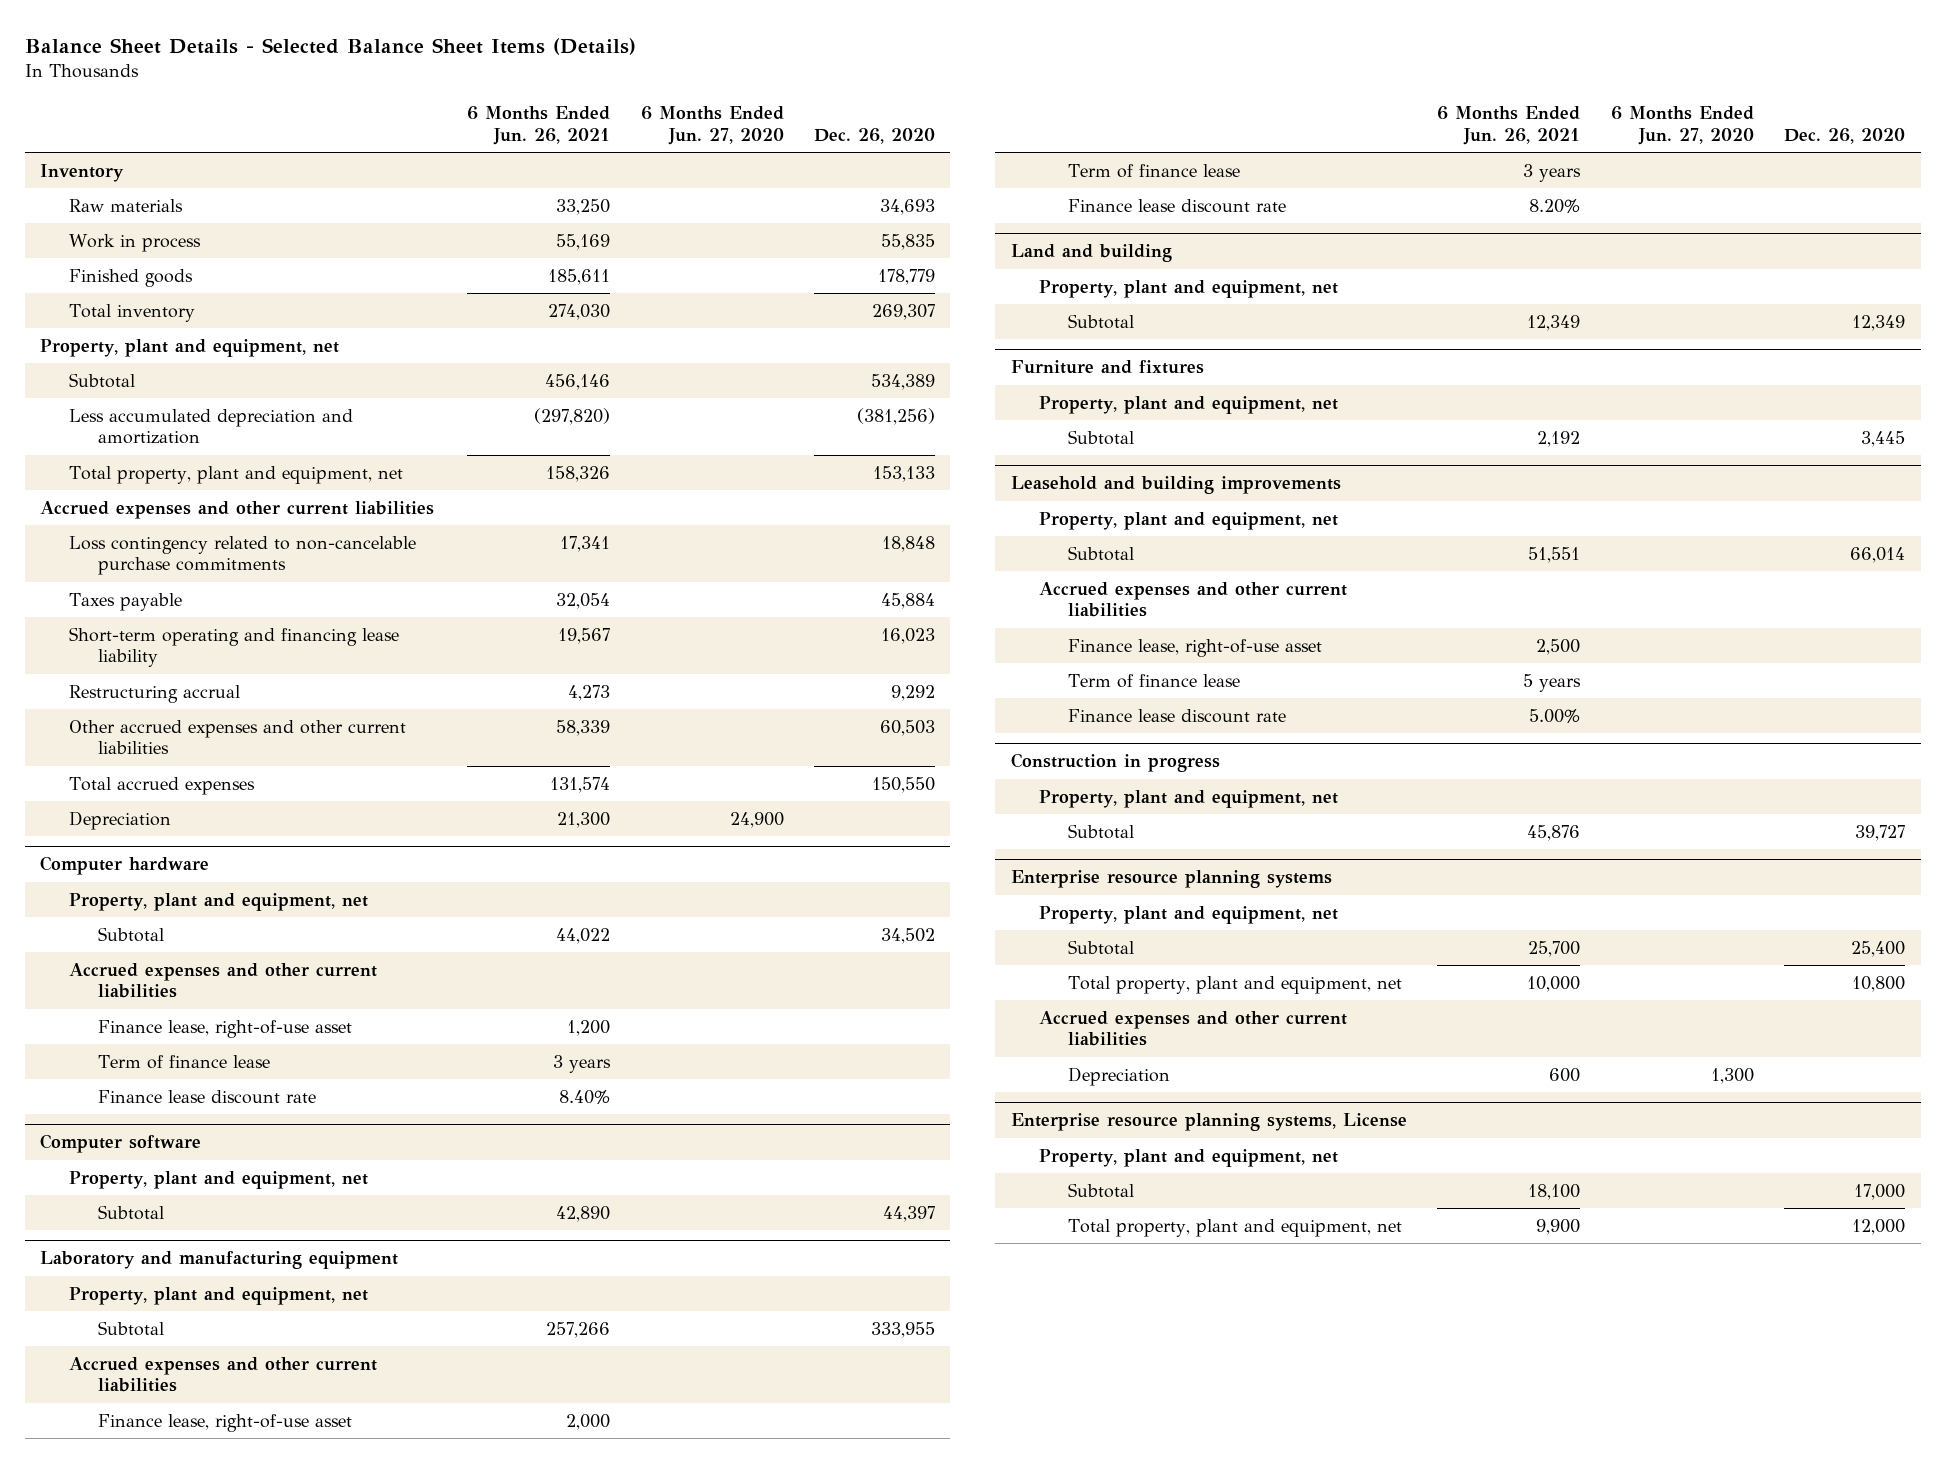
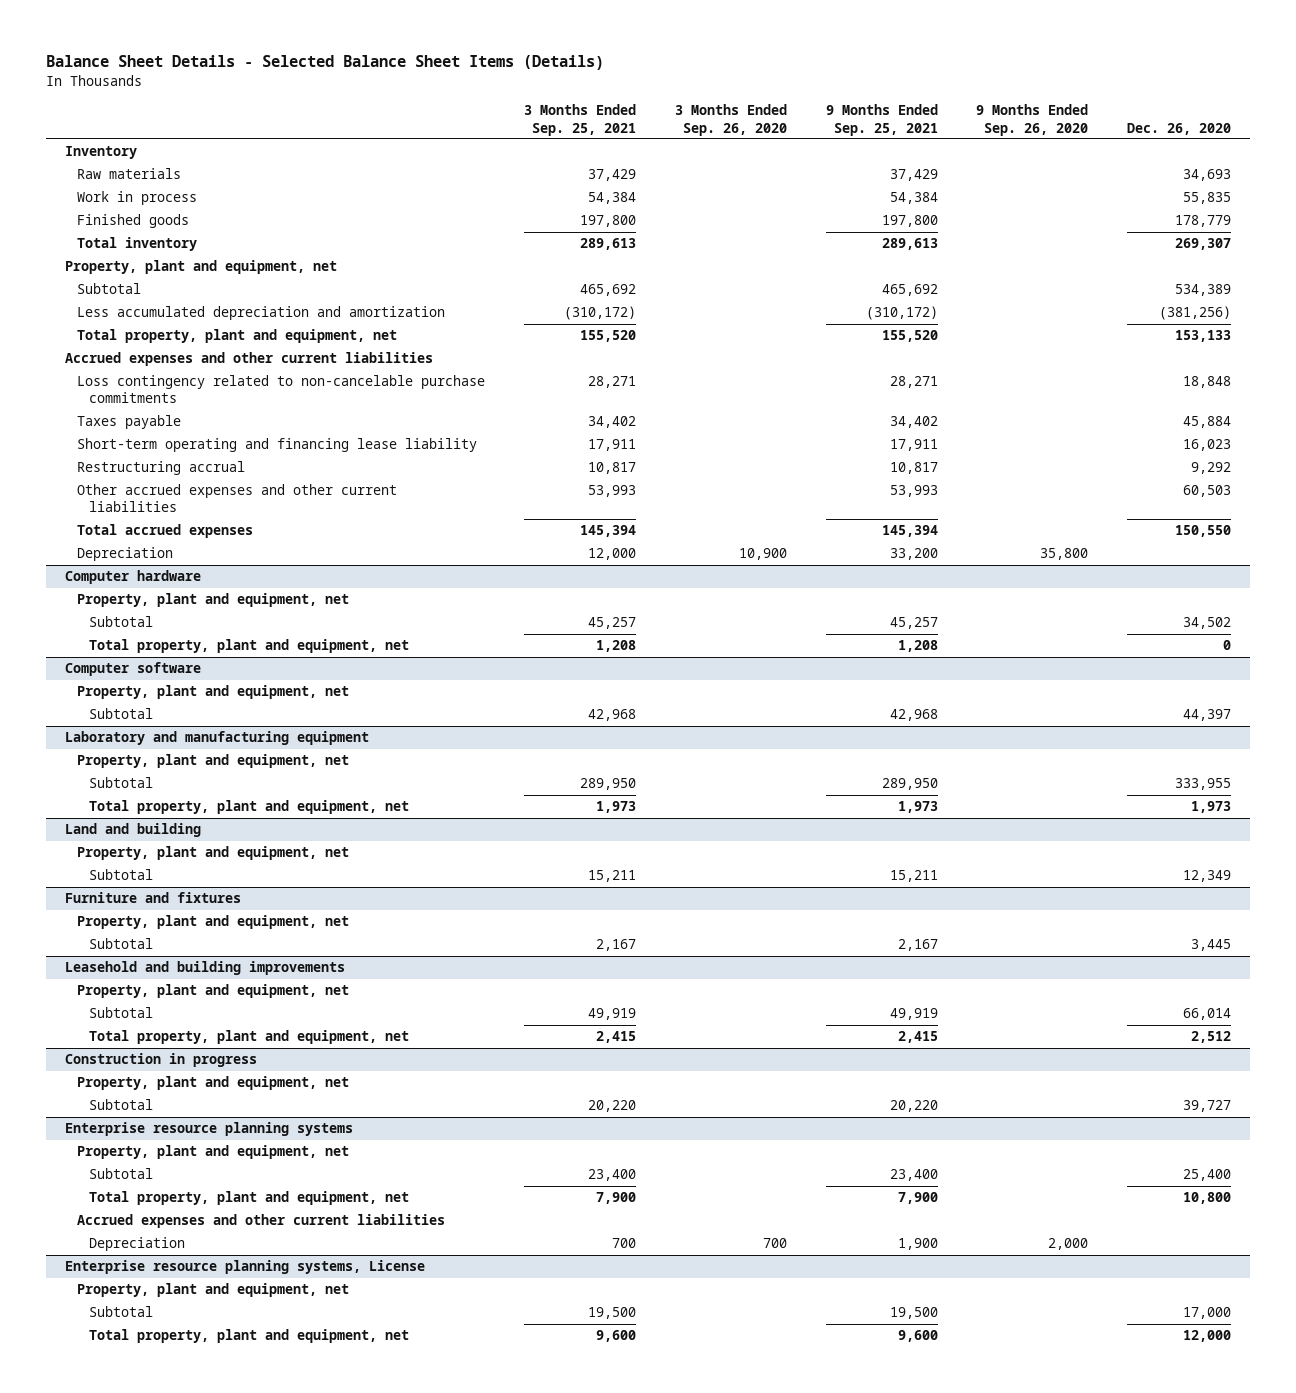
[467,106,611,145] 6 Months Ended Jun. 26, 2021 -> none
[640,106,784,145] 6 Months Ended Jun. 27, 2020 -> none
none -> [523,104,636,136] 3 Months Ended Sep. 25, 2021
none -> [674,104,787,136] 3 Months Ended Sep. 26, 2020
none -> [825,104,938,136] 9 Months Ended Sep. 25, 2021
none -> [976,104,1089,136] 9 Months Ended Sep. 26, 2020
[69,962,378,999] Accrued expenses and other current liabilities -> none
[97,1019,352,1038] Finance lease, right-of-use asset -> none
[97,1054,270,1069] Term of finance lease -> none
[97,1089,316,1104] Finance lease discount rate -> none
none -> [89,639,410,654] Total property, plant and equipment, net
[69,1356,378,1393] Accrued expenses and other current liabilities -> none
[97,1413,352,1432] Finance lease, right-of-use asset -> none
[1067,163,1240,178] Term of finance lease -> none
[1067,198,1286,213] Finance lease discount rate -> none
none -> [89,800,410,815] Total property, plant and equipment, net
[1039,581,1348,618] Accrued expenses and other current liabilities -> none
[1067,638,1322,657] Finance lease, right-of-use asset -> none
[1067,673,1240,688] Term of finance lease -> none
[1067,708,1286,723] Finance lease discount rate -> none
none -> [89,1030,410,1045] Total property, plant and equipment, net

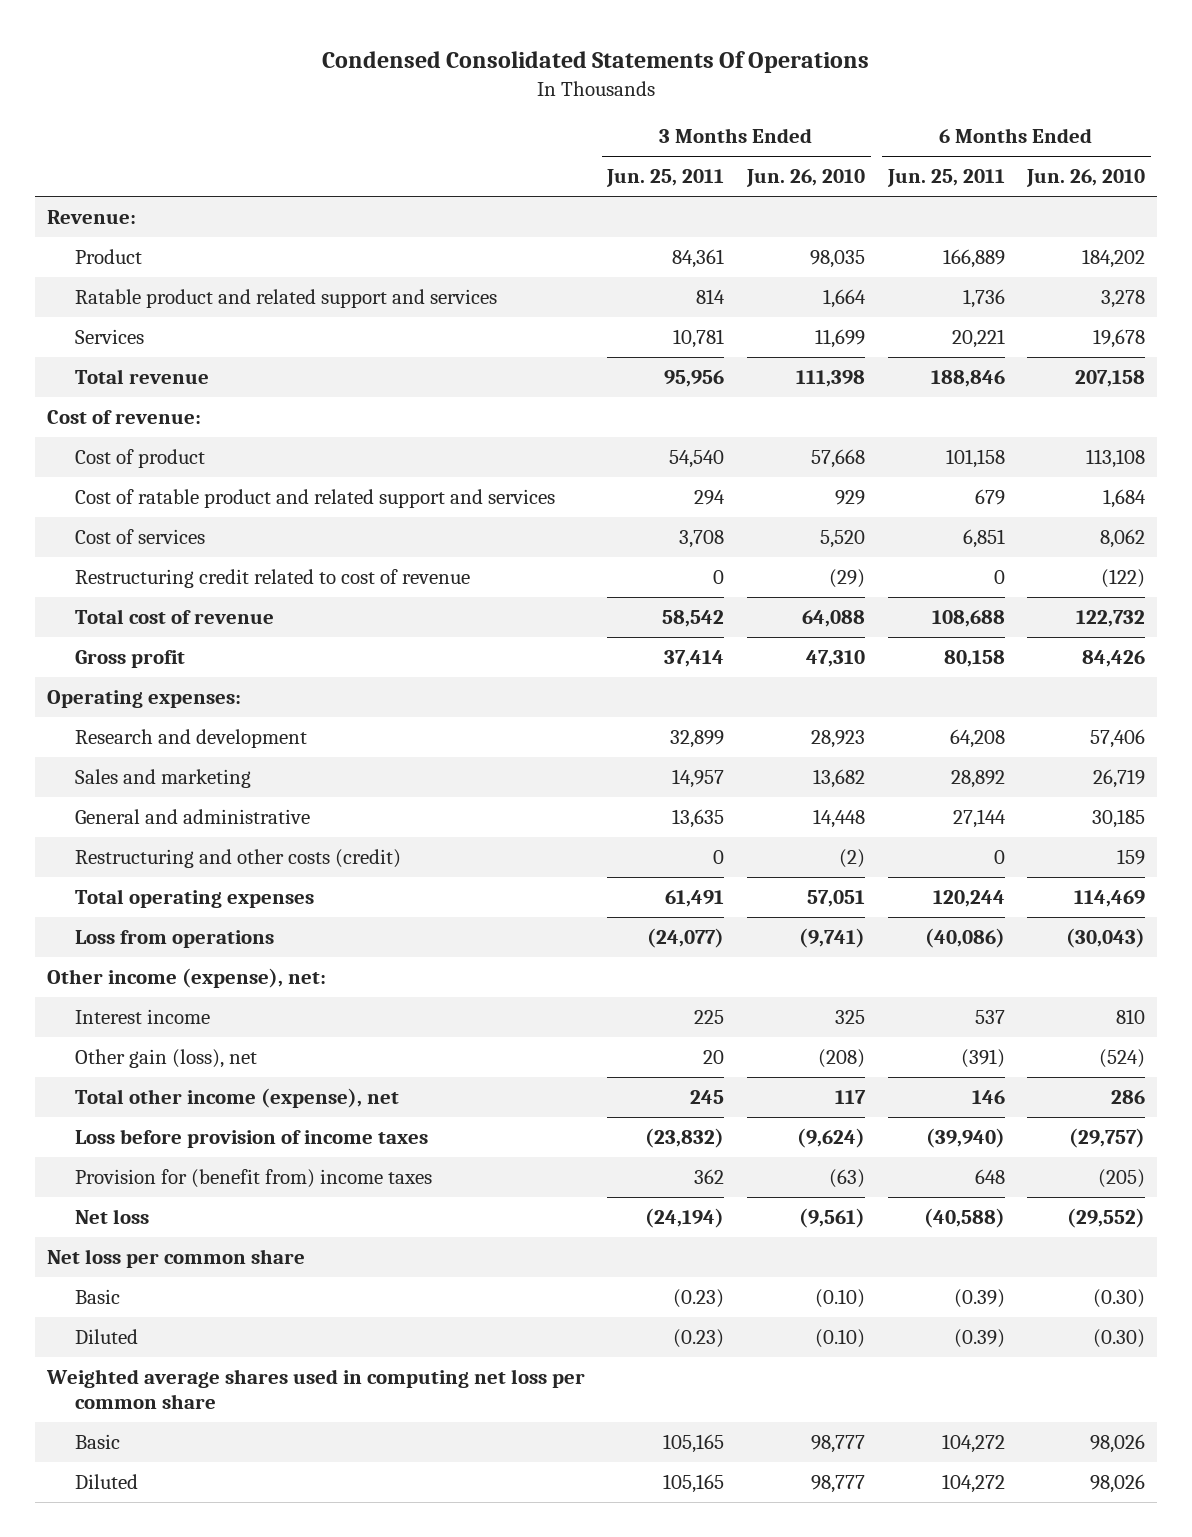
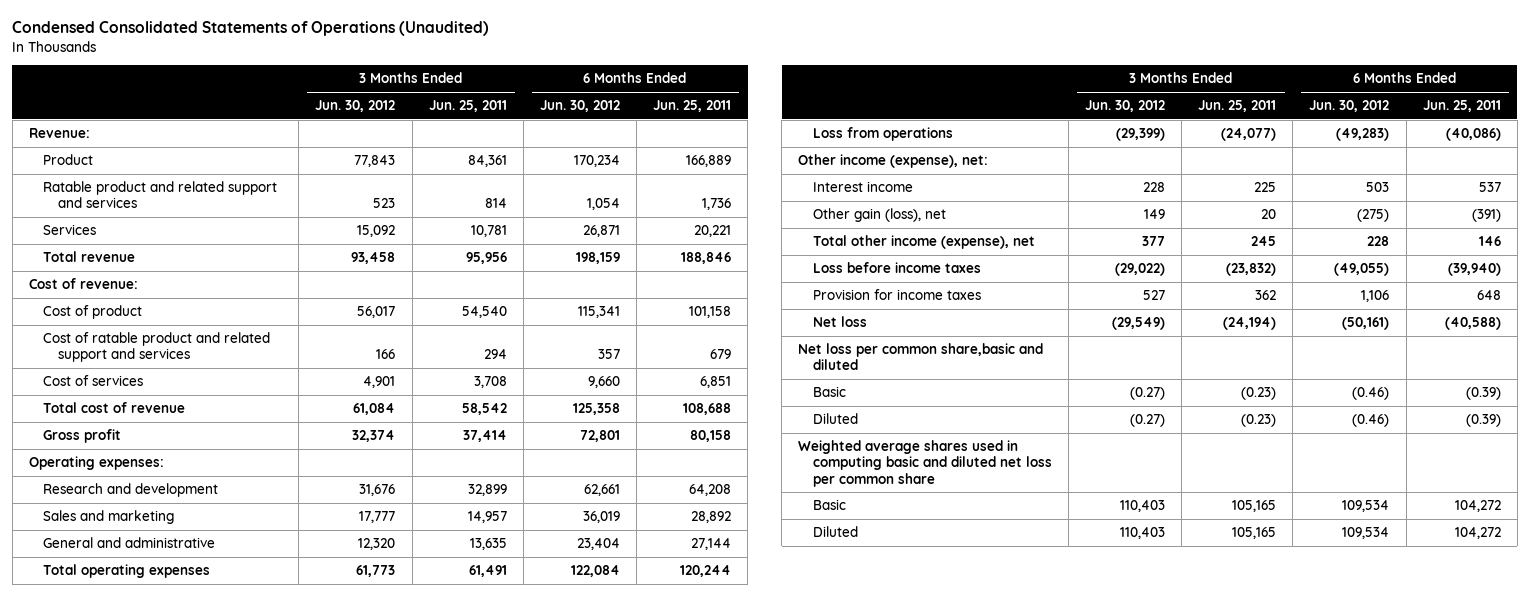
[321,50,869,73] Condensed Consolidated Statements Of Operations -> [12,21,490,37] Condensed Consolidated Statements of Operations (Unaudited)
[745,169,865,188] Jun. 26, 2010 -> none
[1026,169,1146,188] Jun. 26, 2010 -> none
none -> [315,100,396,113] Jun. 30, 2012
none -> [539,100,620,113] Jun. 30, 2012
[74,569,470,589] Restructuring credit related to cost of revenue -> none
[74,849,401,869] Restructuring and other costs (credit) -> none
[74,1129,428,1149] Loss before provision of income taxes -> [812,262,981,274] Loss before income taxes
[74,1169,432,1189] Provision for (benefit from) income taxes -> [812,289,981,301] Provision for income taxes
[46,1249,305,1269] Net loss per common share -> [798,343,1044,371] Net loss per common share,basic and diluted
[45,1369,585,1410] Weighted average shares used in computing net loss per common share -> [798,440,1052,487] Weighted average shares used in computing basic and diluted net loss per common share

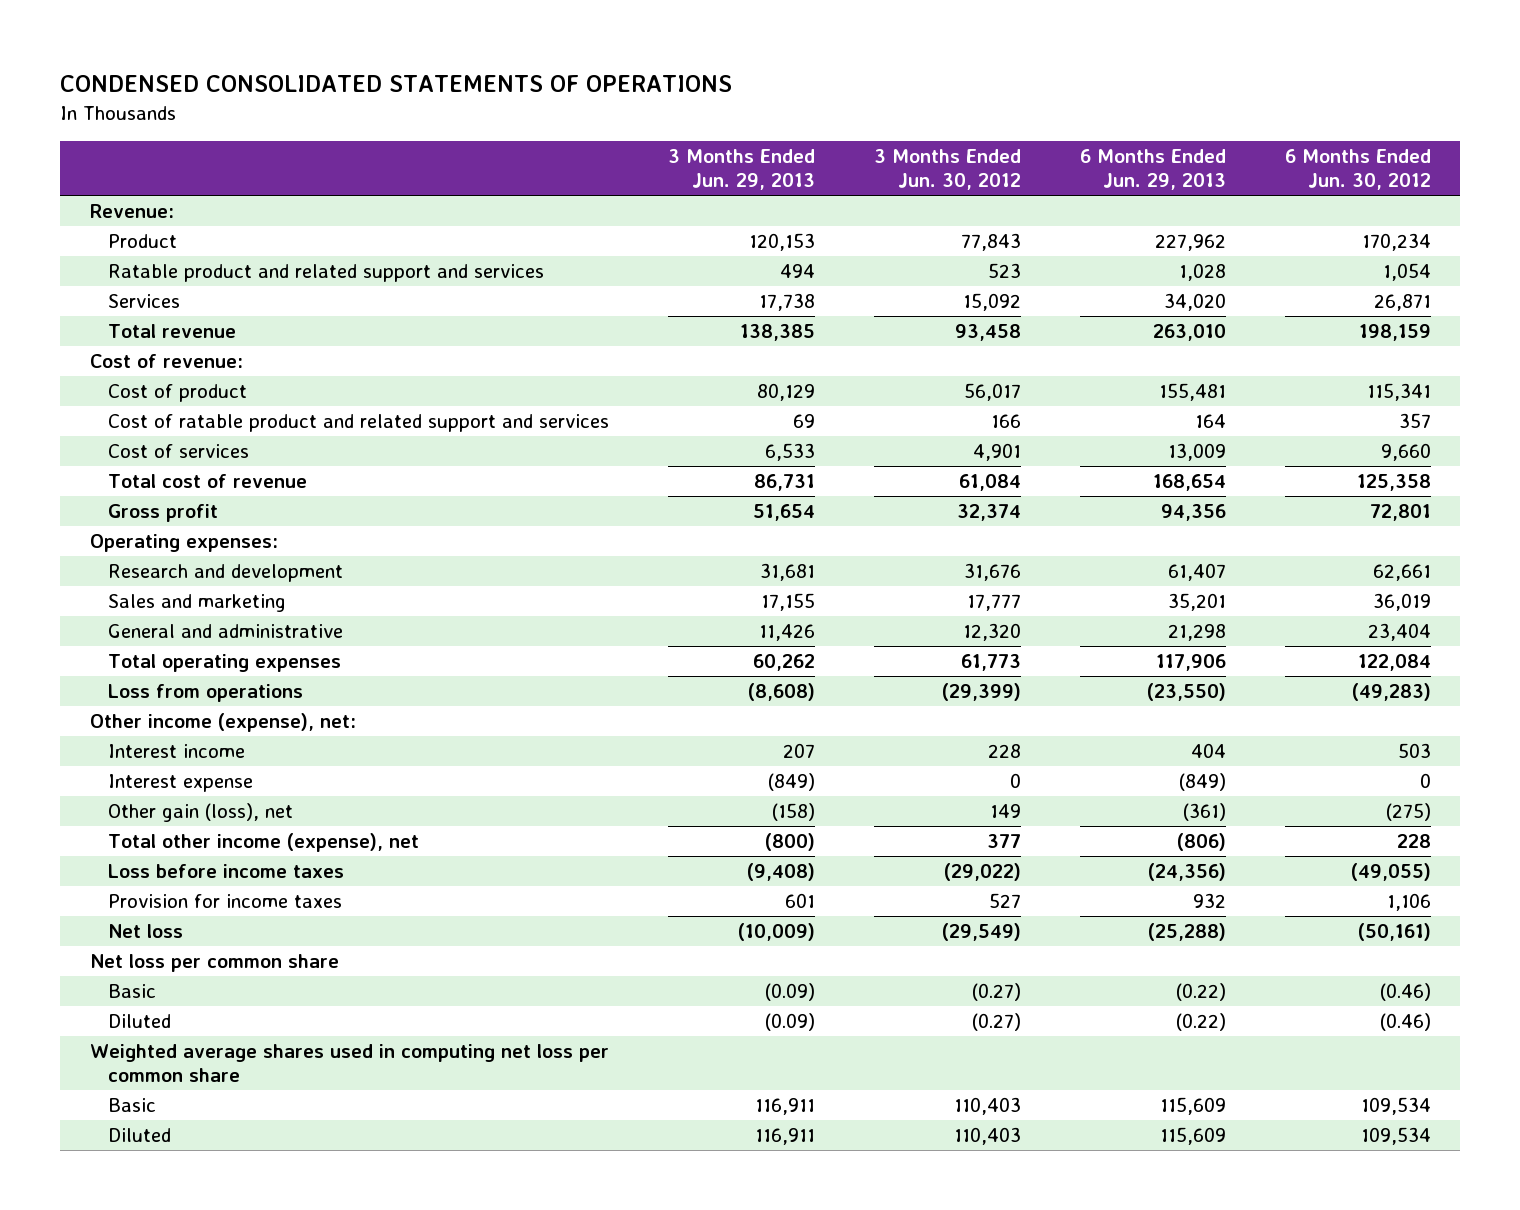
[12,21,490,37] Condensed Consolidated Statements of Operations (Unaudited) -> [60,75,733,93] CONDENSED CONSOLIDATED STATEMENTS OF OPERATIONS
[428,100,507,113] Jun. 25, 2011 -> none
[653,100,732,113] Jun. 25, 2011 -> none
none -> [667,148,815,191] 3 Months Ended Jun. 29, 2013
none -> [1079,148,1226,191] 6 Months Ended Jun. 29, 2013
none -> [107,773,253,792] Interest expense
[798,343,1044,371] Net loss per common share,basic and diluted -> [89,953,339,972] Net loss per common share
[798,440,1052,487] Weighted average shares used in computing basic and diluted net loss per common share -> [89,1043,609,1083] Weighted average shares used in computing net loss per common share

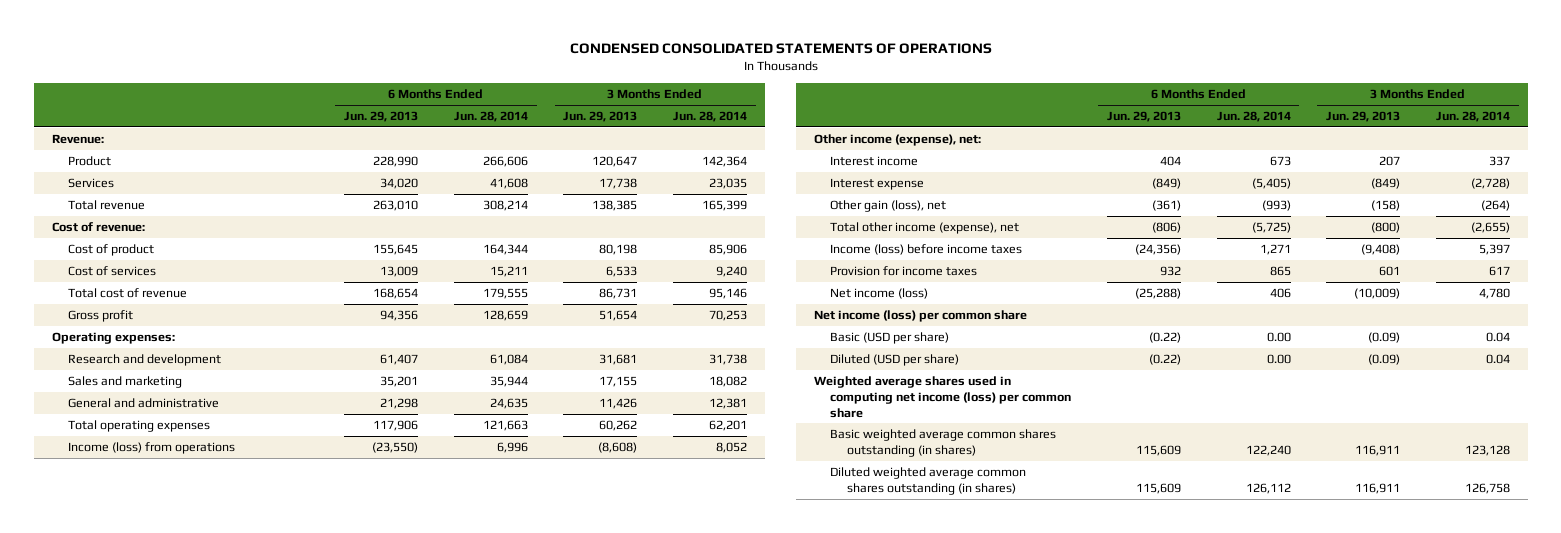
[873,148,1021,191] 3 Months Ended Jun. 30, 2012 -> none
[1284,148,1431,191] 6 Months Ended Jun. 30, 2012 -> none
none -> [453,111,528,123] Jun. 28, 2014
none -> [673,111,748,123] Jun. 28, 2014
[107,263,544,282] Ratable product and related support and services -> none
[748,232,815,251] 120,153 -> [592,156,638,168] 120,647
[1154,233,1226,251] 227,962 -> [373,156,419,168] 228,990
[107,413,609,432] Cost of ratable product and related support and services -> none
[756,382,815,401] 80,129 -> [599,244,638,256] 80,198
[1158,382,1226,401] 155,481 -> [373,244,419,256] 155,645
[107,683,303,702] Loss from operations -> [67,442,235,455] Income (loss) from operations
[107,863,344,878] Loss before income taxes -> [830,244,1023,256] Income (loss) before income taxes
[107,923,183,938] Net loss -> [830,288,929,300] Net income (loss)
[89,953,339,972] Net loss per common share -> [814,310,1028,323] Net income (loss) per common share
[107,983,156,998] Basic -> [830,332,950,345] Basic (USD per share)
[107,1013,171,1028] Diluted -> [830,354,960,367] Diluted (USD per share)
[89,1043,609,1083] Weighted average shares used in computing net loss per common share -> [814,376,1072,418] Weighted average shares used in computing net income (loss) per common share
[107,1097,156,1112] Basic -> [830,429,1057,457] Basic weighted average common shares outstanding (in shares)
[107,1127,171,1142] Diluted -> [830,467,1027,495] Diluted weighted average common shares outstanding (in shares)

